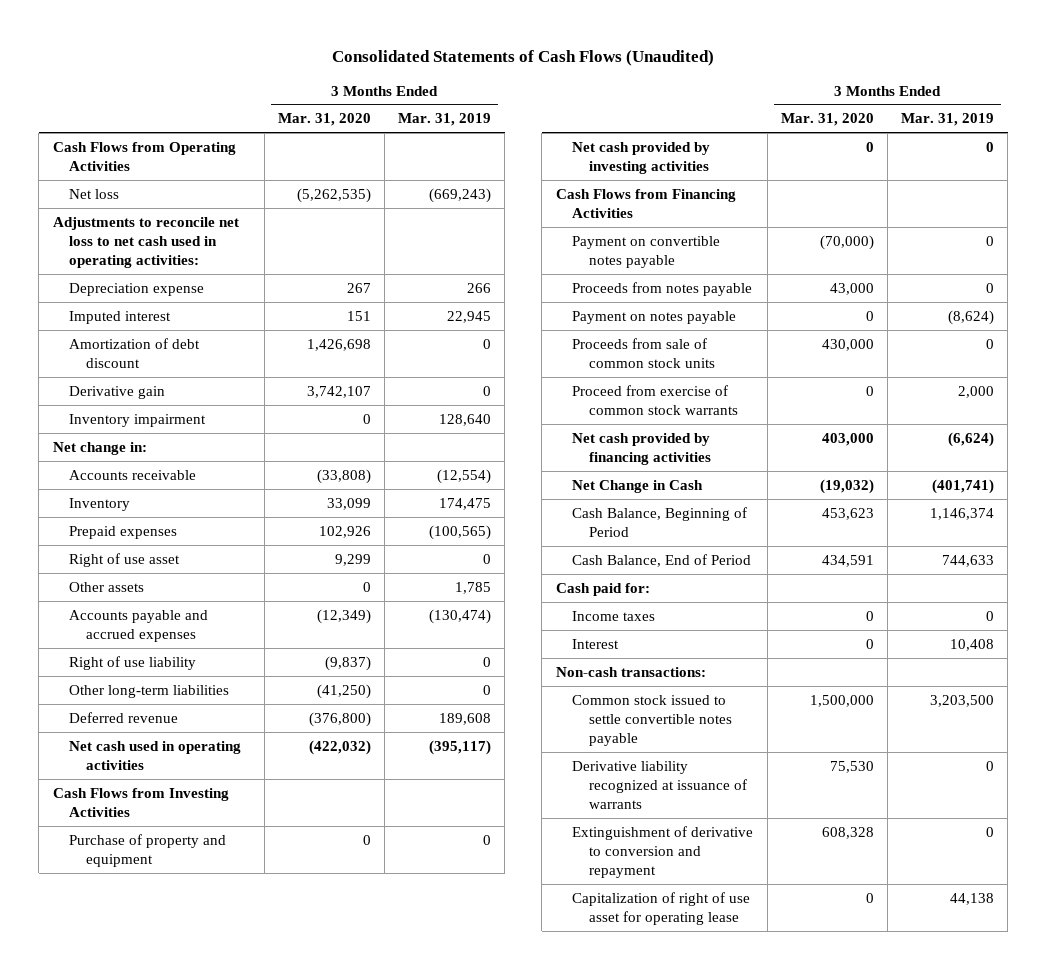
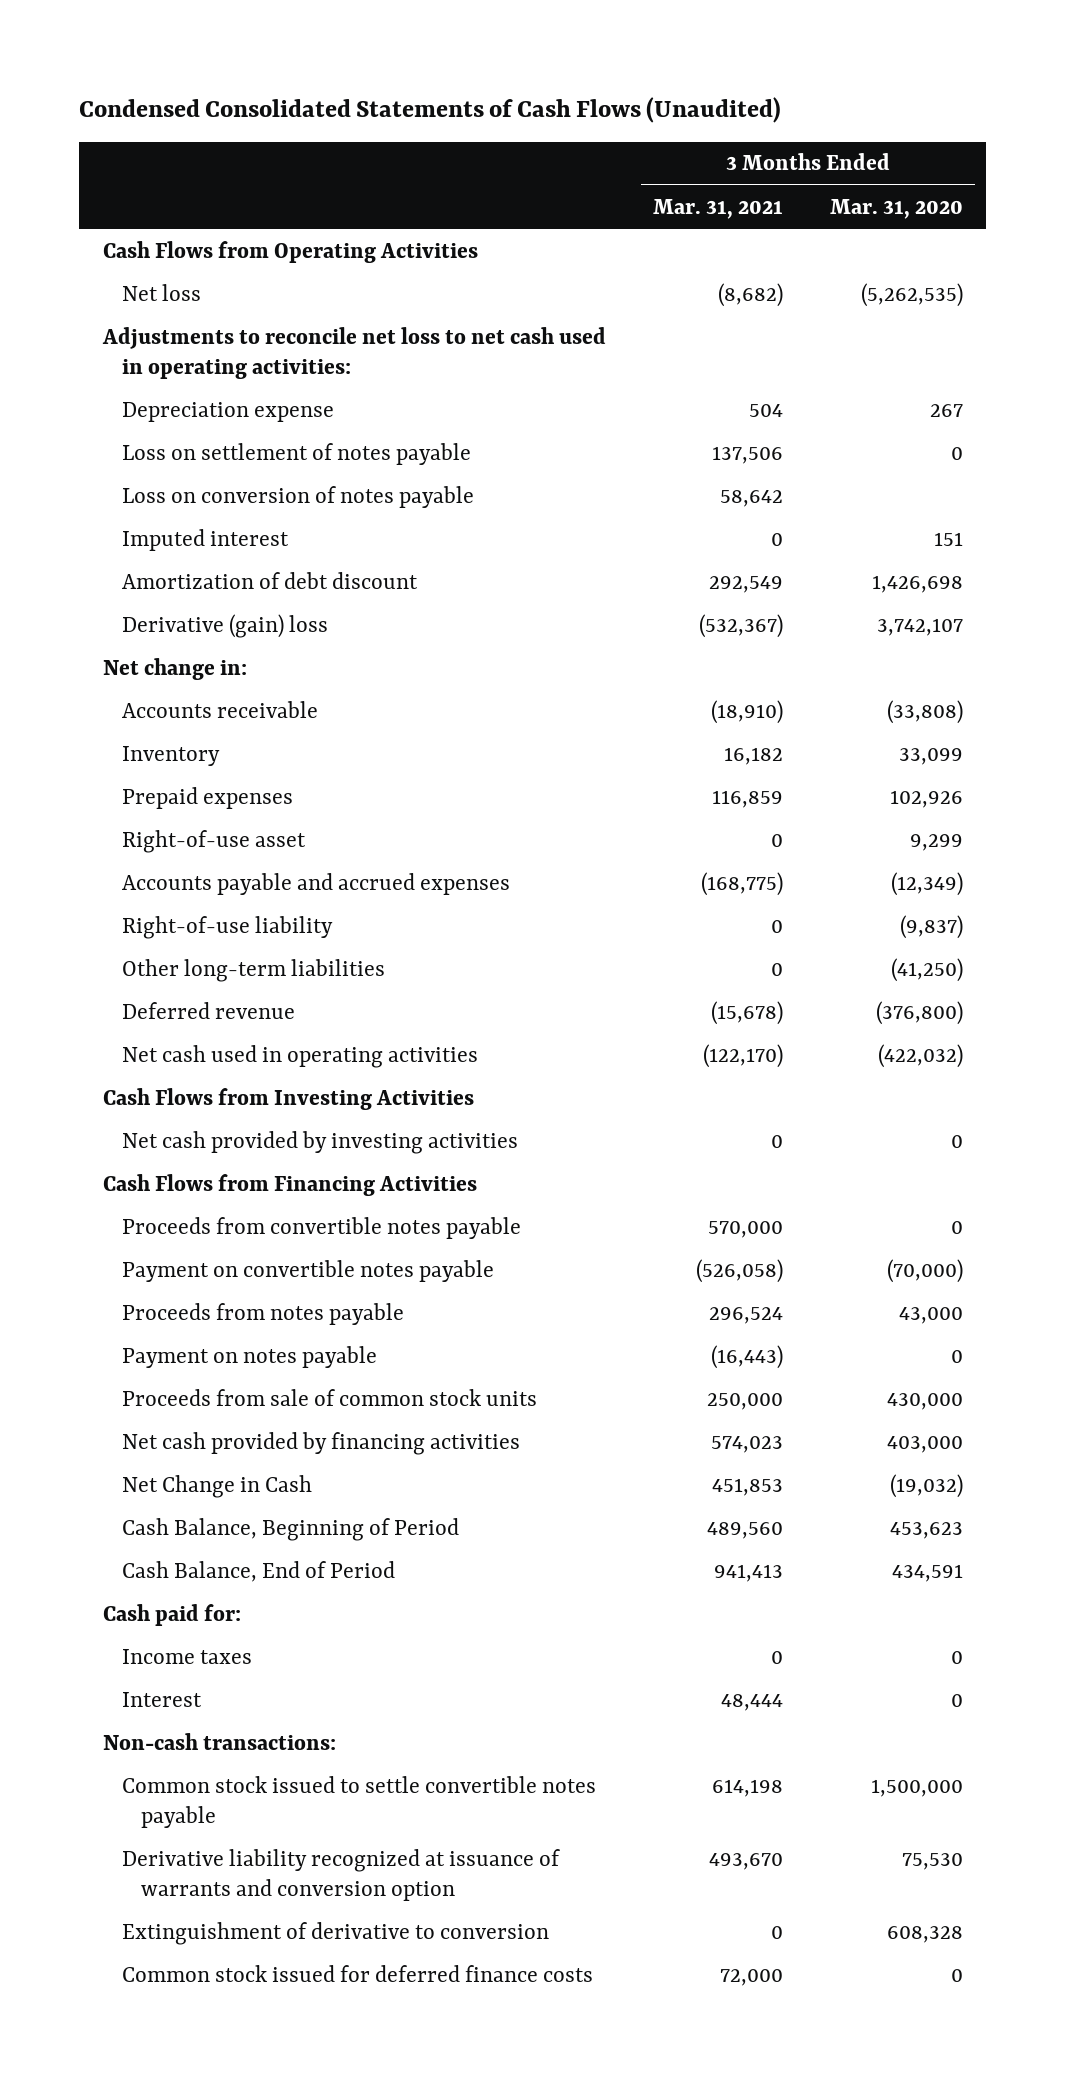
[332,50,715,67] Consolidated Statements of Cash Flows (Unaudited) -> [79,97,782,124] Condensed Consolidated Statements of Cash Flows (Unaudited)
[398,113,492,127] Mar. 31, 2019 -> none
none -> [652,198,783,219] Mar. 31, 2021
none -> [121,442,471,465] Loss on settlement of notes payable
none -> [121,485,474,508] Loss on conversion of notes payable
[69,413,207,427] Inventory impairment -> none
[69,385,166,399] Derivative gain -> [121,613,328,638] Derivative (gain) loss
[69,581,145,592] Other assets -> none
[69,552,181,567] Right of use asset -> [121,829,306,853] Right-of-use asset
[69,655,197,670] Right of use liability -> [121,915,333,939] Right-of-use liability
[69,833,227,867] Purchase of property and equipment -> none
none -> [121,1216,521,1239] Proceeds from convertible notes payable
[572,384,739,415] Proceed from exercise of common stock warrants -> none
[572,891,751,925] Capitalization of right of use asset for operating lease -> none
[572,760,748,809] Derivative liability recognized at issuance of warrants -> [121,1848,560,1901] Derivative liability recognized at issuance of warrants and conversion option
[572,825,754,878] Extinguishment of derivative to conversion and repayment -> [121,1921,549,1945] Extinguishment of derivative to conversion
none -> [121,1964,593,1982] Common stock issued for deferred finance costs

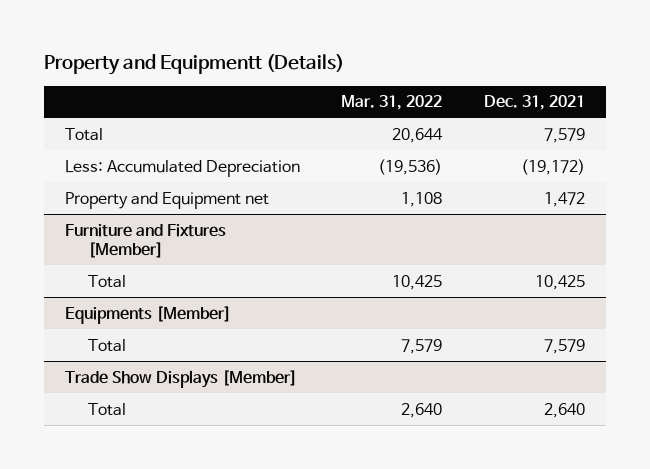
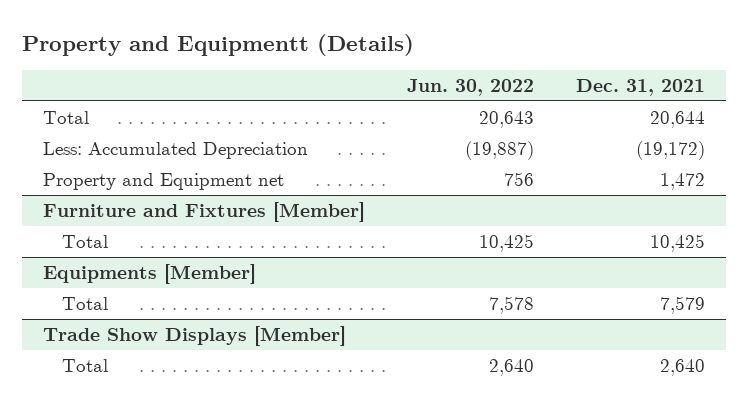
[341,95,443,111] Mar. 31, 2022 -> none
none -> [407,78,535,96] Jun. 30, 2022
[543,127,585,143] 7,579 -> [650,110,706,128] 20,644

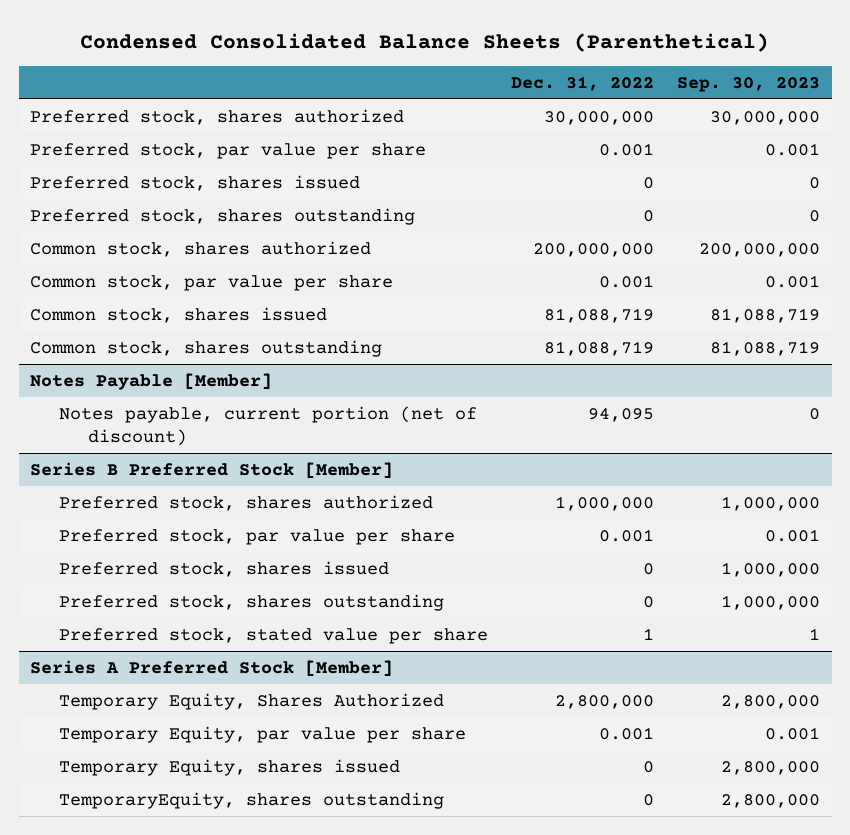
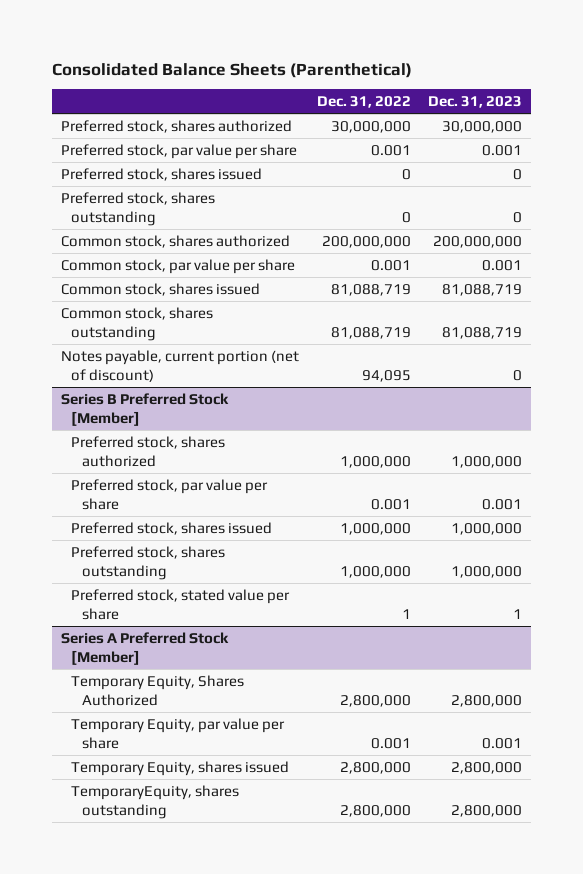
[80,32,770,52] Condensed Consolidated Balance Sheets (Parenthetical) -> [51,62,412,78] Consolidated Balance Sheets (Parenthetical)
[677,76,821,92] Sep. 30, 2023 -> none
none -> [428,96,523,109] Dec. 31, 2023
[30,372,273,390] Notes Payable [Member] -> none
[643,562,655,575] 0 -> [339,522,411,535] 1,000,000
[643,595,655,608] 0 -> [339,565,411,578] 1,000,000
[643,760,655,773] 0 -> [339,761,411,774] 2,800,000
[643,793,655,806] 0 -> [339,804,411,817] 2,800,000

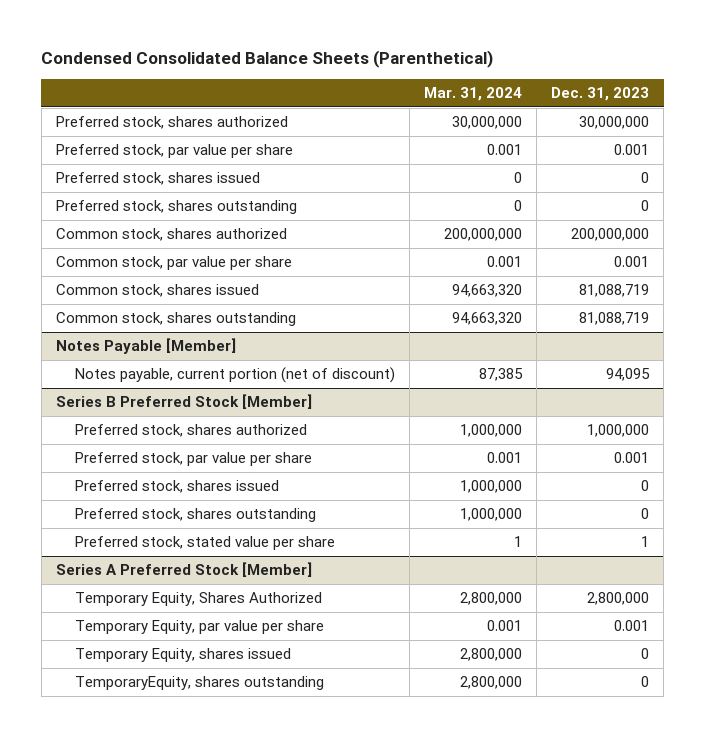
[51,62,412,78] Consolidated Balance Sheets (Parenthetical) -> [41,50,494,69] Condensed Consolidated Balance Sheets (Parenthetical)
[316,96,411,109] Dec. 31, 2022 -> none
none -> [424,86,523,101] Mar. 31, 2024
none -> [55,338,236,355] Notes Payable [Member]
[513,369,523,381] 0 -> [606,368,651,382] 94,095
[451,522,523,535] 1,000,000 -> [641,480,650,492] 0
[451,565,523,578] 1,000,000 -> [641,508,650,520] 0
[451,761,523,774] 2,800,000 -> [641,648,650,660] 0
[451,804,523,817] 2,800,000 -> [641,676,650,688] 0

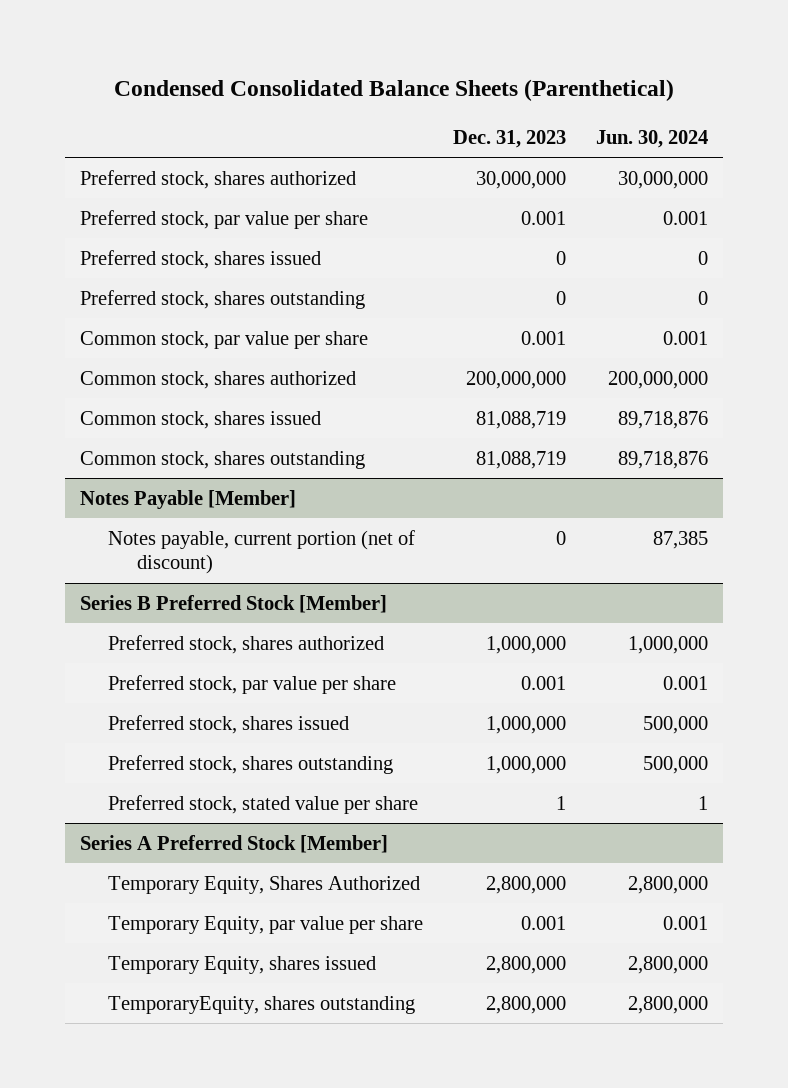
[424,86,523,101] Mar. 31, 2024 -> none
none -> [596,129,709,148] Jun. 30, 2024
[55,228,287,242] Common stock, shares authorized -> [79,370,356,389] Common stock, shares authorized
[606,368,651,382] 94,095 -> [556,530,567,545] 0
[641,480,650,492] 0 -> [486,715,567,734] 1,000,000
[641,508,650,520] 0 -> [486,755,567,774] 1,000,000
[641,648,650,660] 0 -> [486,955,567,974] 2,800,000
[641,676,650,688] 0 -> [486,995,567,1014] 2,800,000

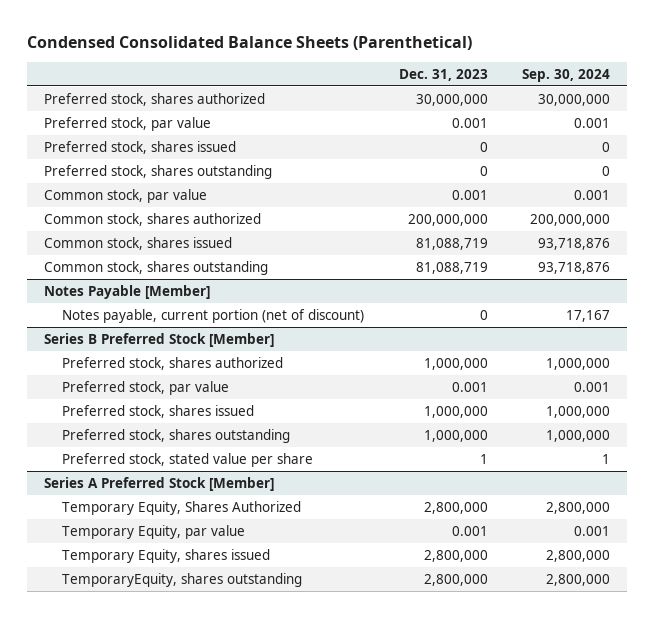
[596,129,709,148] Jun. 30, 2024 -> none
none -> [522,68,611,82] Sep. 30, 2024
[79,209,368,229] Preferred stock, par value per share -> [43,117,211,132] Preferred stock, par value
[79,330,368,349] Common stock, par value per share -> [43,189,207,204] Common stock, par value
[108,674,397,694] Preferred stock, par value per share -> [61,381,229,396] Preferred stock, par value
[108,915,424,934] Temporary Equity, par value per share -> [61,525,245,540] Temporary Equity, par value

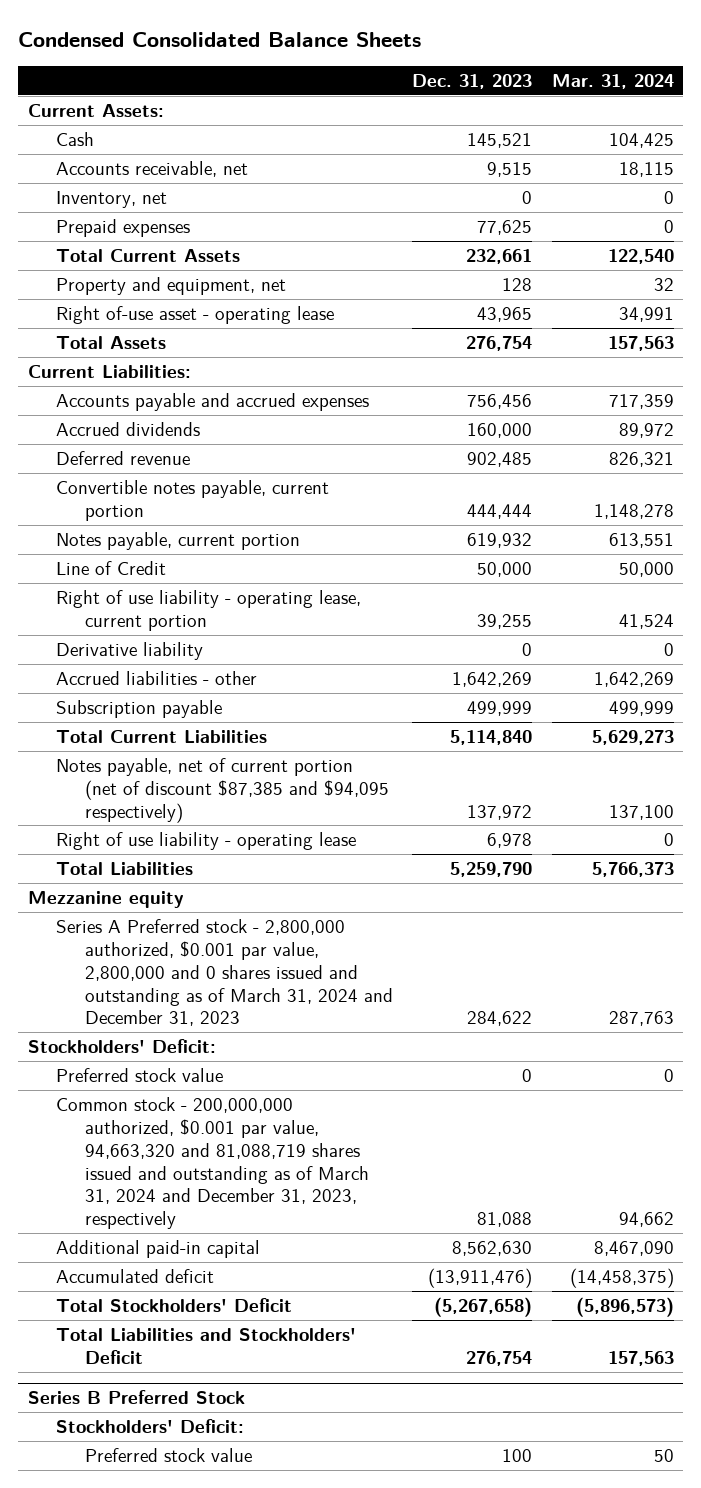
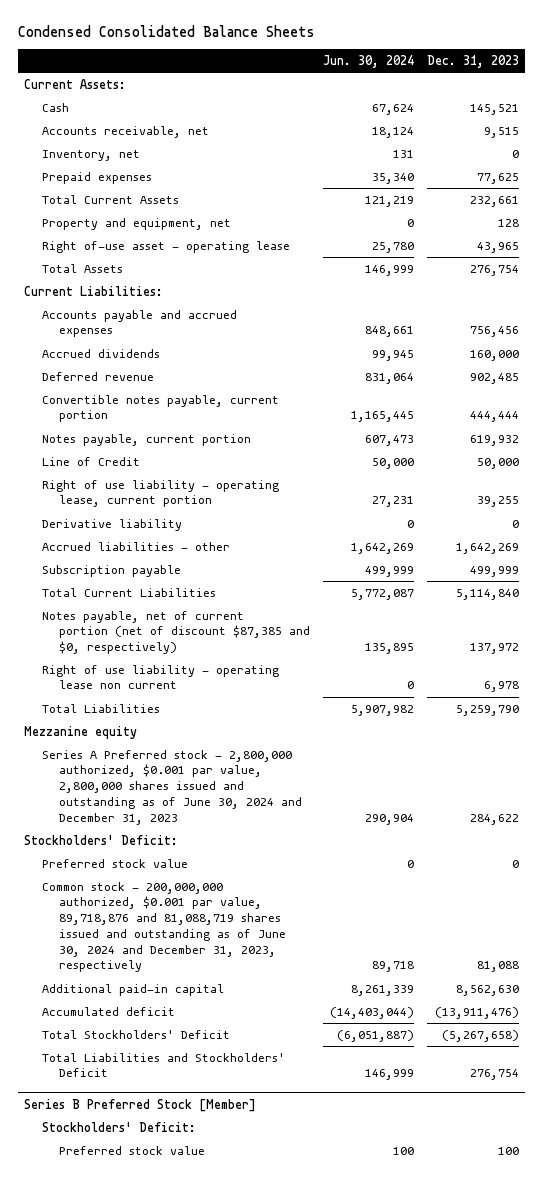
[551,74,674,90] Mar. 31, 2024 -> none
none -> [323,55,415,69] Jun. 30, 2024
[56,757,389,823] Notes payable, net of current portion (net of discount $87,385 and $94,095 respectively) -> [41,610,311,655] Notes payable, net of current portion (net of discount $87,385 and $0, respectively)
[56,831,357,850] Right of use liability - operating lease -> [41,664,279,690] Right of use liability - operating lease non current
[56,918,393,1027] Series A Preferred stock - 2,800,000 authorized, $0.001 par value, 2,800,000 and 0 shares issued and outstanding as of March 31, 2024 and December 31, 2023 -> [41,749,303,825] Series A Preferred stock - 2,800,000 authorized, $0.001 par value, 2,800,000 shares issued and outstanding as of June 30, 2024 and December 31, 2023
[56,1096,369,1230] Common stock - 200,000,000 authorized, $0.001 par value, 94,663,320 and 81,088,719 shares issued and outstanding as of March 31, 2024 and December 31, 2023, respectively -> [41,881,287,973] Common stock - 200,000,000 authorized, $0.001 par value, 89,718,876 and 81,088,719 shares issued and outstanding as of June 30, 2024 and December 31, 2023, respectively
[27,1390,245,1405] Series B Preferred Stock -> [23,1098,256,1112] Series B Preferred Stock [Member]

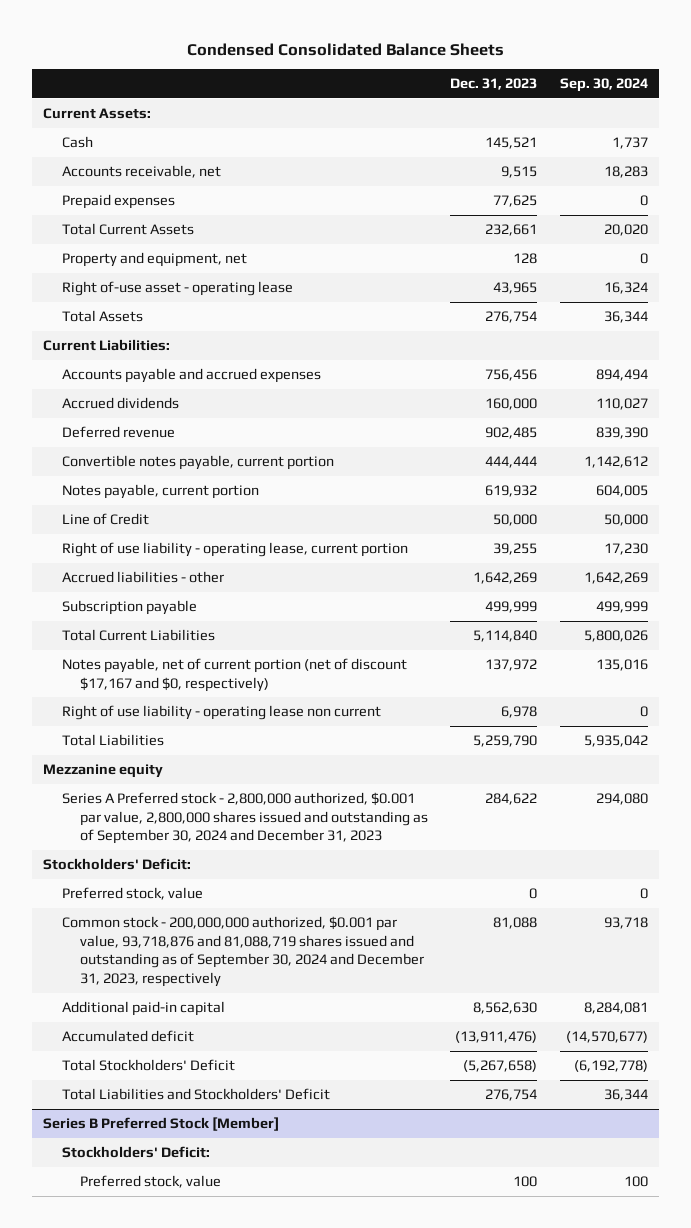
[323,55,415,69] Jun. 30, 2024 -> none
none -> [559,78,648,93] Sep. 30, 2024
[41,149,140,161] Inventory, net -> none
[41,518,182,531] Derivative liability -> none
[41,610,311,655] Notes payable, net of current portion (net of discount $87,385 and $0, respectively) -> [61,658,407,692] Notes payable, net of current portion (net of discount $17,167 and $0, respectively)
[41,749,303,825] Series A Preferred stock - 2,800,000 authorized, $0.001 par value, 2,800,000 shares issued and outstanding as of June 30, 2024 and December 31, 2023 -> [61,792,428,845] Series A Preferred stock - 2,800,000 authorized, $0.001 par value, 2,800,000 shares issued and outstanding as of September 30, 2024 and December 31, 2023
[41,858,188,868] Preferred stock value -> [61,887,203,901] Preferred stock, value
[41,881,287,973] Common stock - 200,000,000 authorized, $0.001 par value, 89,718,876 and 81,088,719 shares issued and outstanding as of June 30, 2024 and December 31, 2023, respectively -> [61,916,424,987] Common stock - 200,000,000 authorized, $0.001 par value, 93,718,876 and 81,088,719 shares issued and outstanding as of September 30, 2024 and December 31, 2023, respectively
[59,1145,206,1155] Preferred stock value -> [79,1175,221,1189] Preferred stock, value

